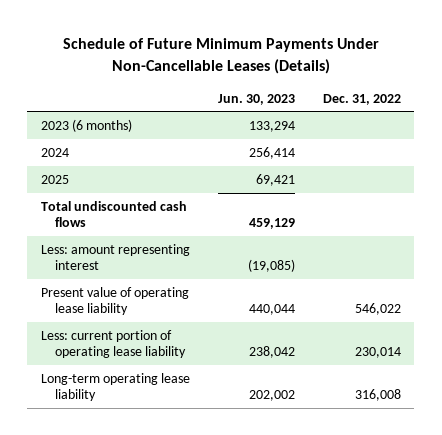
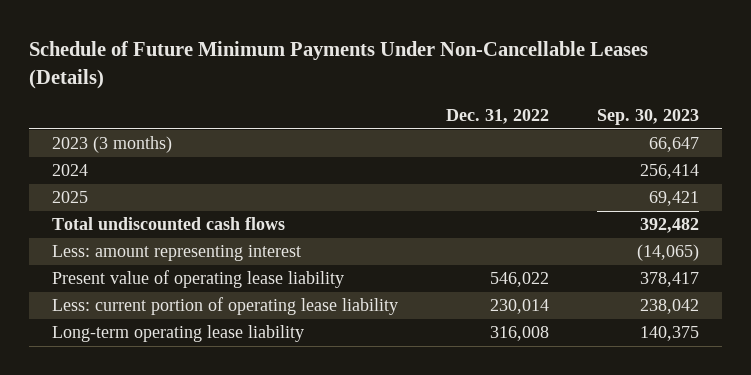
[217,93,295,105] Jun. 30, 2023 -> none
none -> [596,109,699,126] Sep. 30, 2023
[41,118,133,132] 2023 (6 months) -> [52,136,173,154] 2023 (3 months)

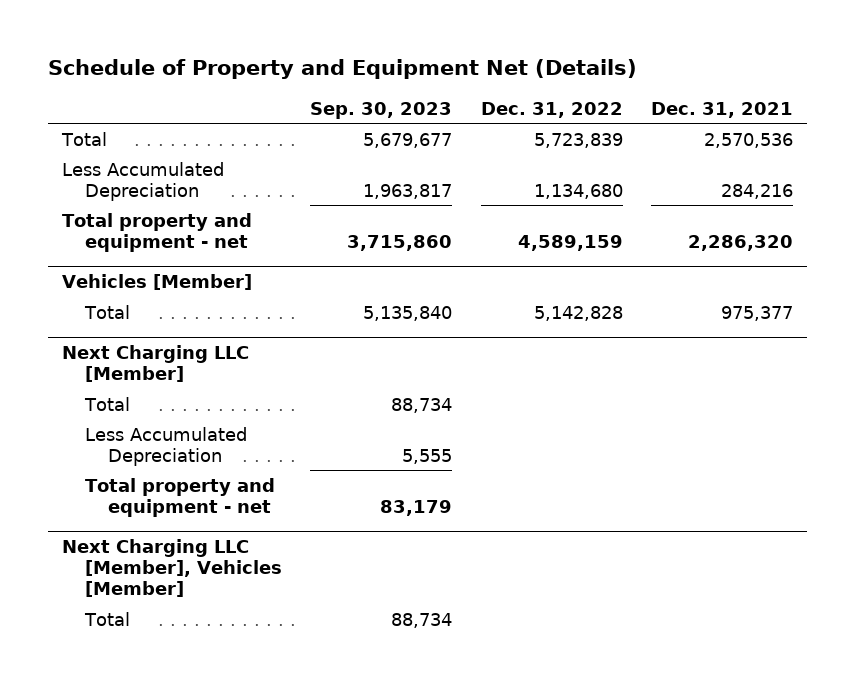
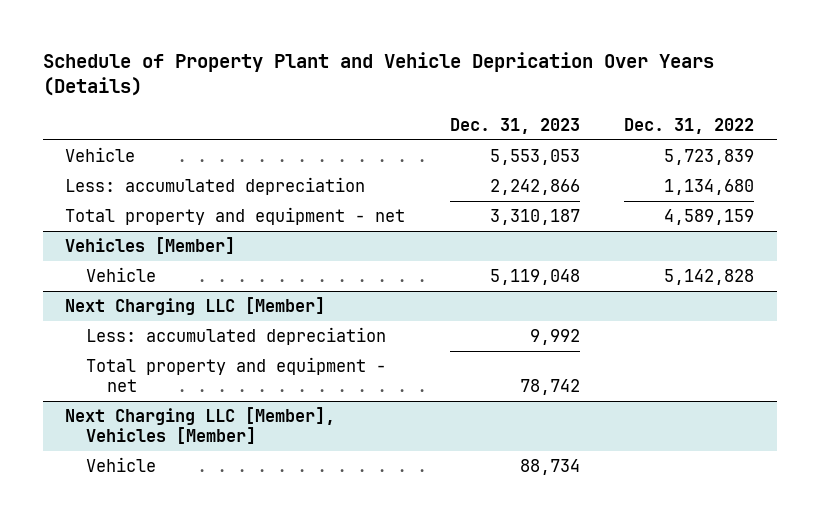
[47,59,637,80] Schedule of Property and Equipment Net (Details) -> [42,51,714,97] Schedule of Property Plant and Vehicle Deprication Over Years (Details)
[310,101,453,119] Sep. 30, 2023 -> none
[651,101,794,118] Dec. 31, 2021 -> none
none -> [449,117,580,134] Dec. 31, 2023
[61,131,108,146] Total -> [64,146,135,162] Vehicle
[62,161,225,201] Less Accumulated Depreciation -> [64,176,365,195] Less: accumulated depreciation
[84,304,131,319] Total -> [86,266,157,282] Vehicle
[84,396,131,411] Total -> none
[85,426,248,466] Less Accumulated Depreciation -> [86,326,387,345] Less: accumulated depreciation
[84,611,131,626] Total -> [86,456,157,472] Vehicle

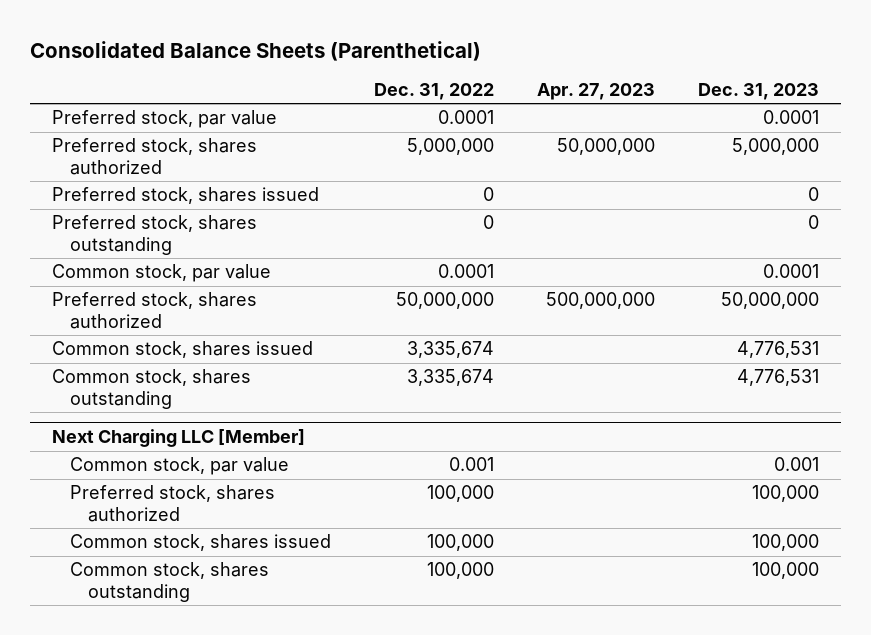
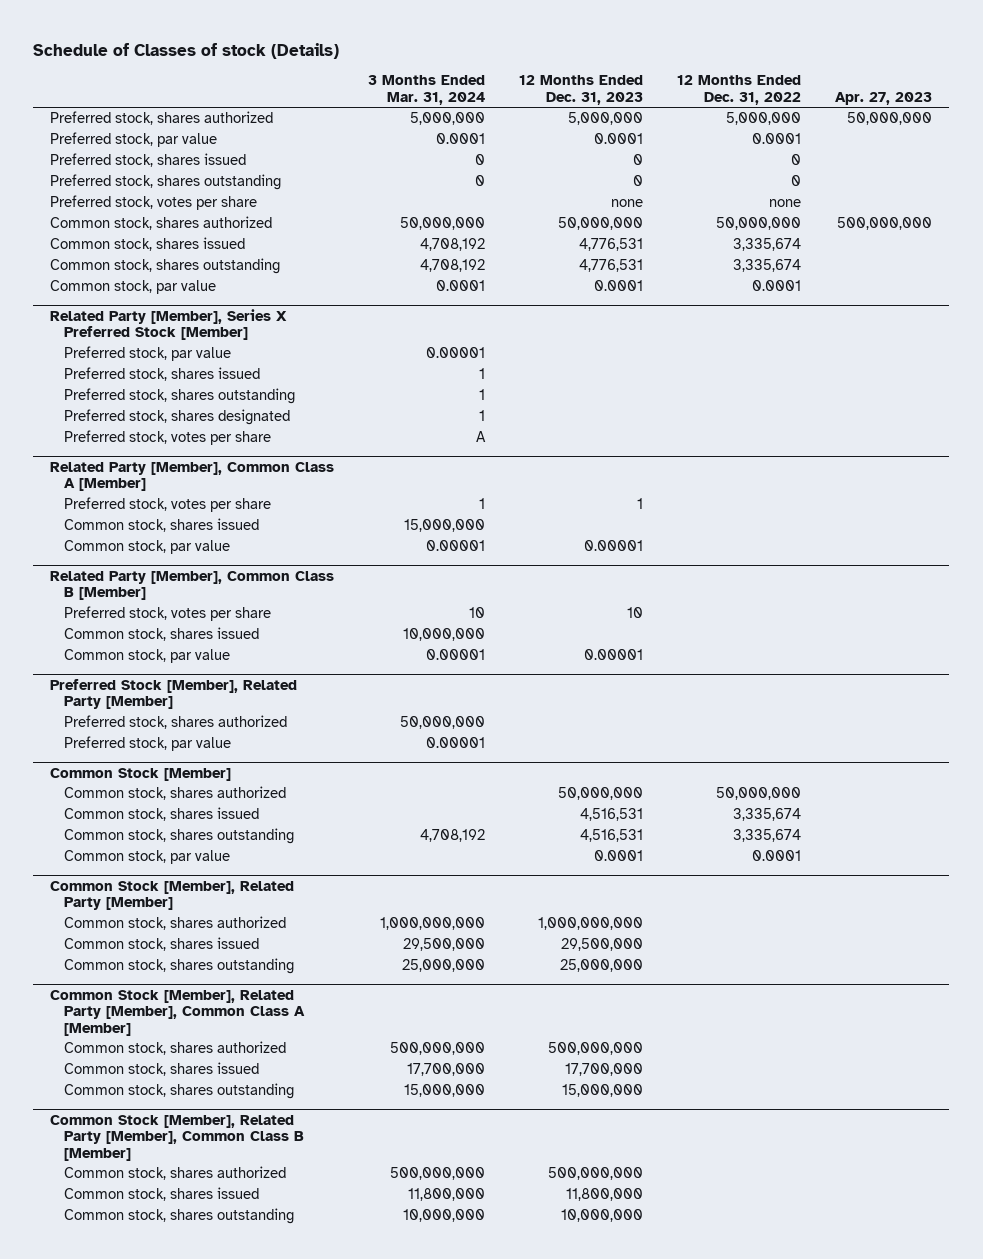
[29,40,481,61] Consolidated Balance Sheets (Parenthetical) -> [33,42,340,59] Schedule of Classes of stock (Details)
[373,82,494,100] Dec. 31, 2022 -> none
[698,82,820,100] Dec. 31, 2023 -> none
none -> [368,75,486,106] 3 Months Ended Mar. 31, 2024
none -> [519,75,644,106] 12 Months Ended Dec. 31, 2023
none -> [677,75,802,106] 12 Months Ended Dec. 31, 2022
[51,110,277,129] Preferred stock, par value -> [50,132,218,148] Preferred stock, par value
none -> [50,195,258,211] Preferred stock, votes per share
[51,292,257,329] Preferred stock, shares authorized -> [50,216,273,231] Common stock, shares authorized
[51,429,305,448] Next Charging LLC [Member] -> none
[69,457,289,476] Common stock, par value -> none
[69,485,275,522] Preferred stock, shares authorized -> none
[69,534,331,552] Common stock, shares issued -> none
[69,562,269,602] Common stock, shares outstanding -> none
[51,264,271,283] Common stock, par value -> [50,280,217,295] Common stock, par value
none -> [50,308,288,341] Related Party [Member], Series X Preferred Stock [Member]
none -> [64,346,232,362] Preferred stock, par value
none -> [64,367,261,382] Preferred stock, shares issued
none -> [64,388,296,405] Preferred stock, shares outstanding
none -> [64,409,291,426] Preferred stock, shares designated
none -> [64,430,272,446] Preferred stock, votes per share
none -> [50,461,335,492] Related Party [Member], Common Class A [Member]
none -> [64,497,272,513] Preferred stock, votes per share
none -> [64,518,260,533] Common stock, shares issued
none -> [64,540,231,555] Common stock, par value
none -> [50,570,335,601] Related Party [Member], Common Class B [Member]
none -> [64,606,272,622] Preferred stock, votes per share
none -> [64,627,260,642] Common stock, shares issued
none -> [64,649,231,664] Common stock, par value
none -> [50,678,298,710] Preferred Stock [Member], Related Party [Member]
none -> [64,715,288,730] Preferred stock, shares authorized
none -> [64,736,232,752] Preferred stock, par value
none -> [50,767,232,781] Common Stock [Member]
none -> [64,786,287,801] Common stock, shares authorized
none -> [64,807,260,822] Common stock, shares issued
none -> [64,828,295,845] Common stock, shares outstanding
none -> [64,850,231,865] Common stock, par value
none -> [50,880,295,911] Common Stock [Member], Related Party [Member]
none -> [64,916,287,931] Common stock, shares authorized
none -> [64,937,260,952] Common stock, shares issued
none -> [64,958,295,975] Common stock, shares outstanding
none -> [50,989,306,1036] Common Stock [Member], Related Party [Member], Common Class A [Member]
none -> [64,1041,287,1056] Common stock, shares authorized
none -> [64,1062,260,1077] Common stock, shares issued
none -> [64,1083,295,1100] Common stock, shares outstanding
none -> [50,1114,305,1161] Common Stock [Member], Related Party [Member], Common Class B [Member]
none -> [64,1166,287,1181] Common stock, shares authorized
none -> [64,1187,260,1202] Common stock, shares issued
none -> [64,1208,295,1225] Common stock, shares outstanding

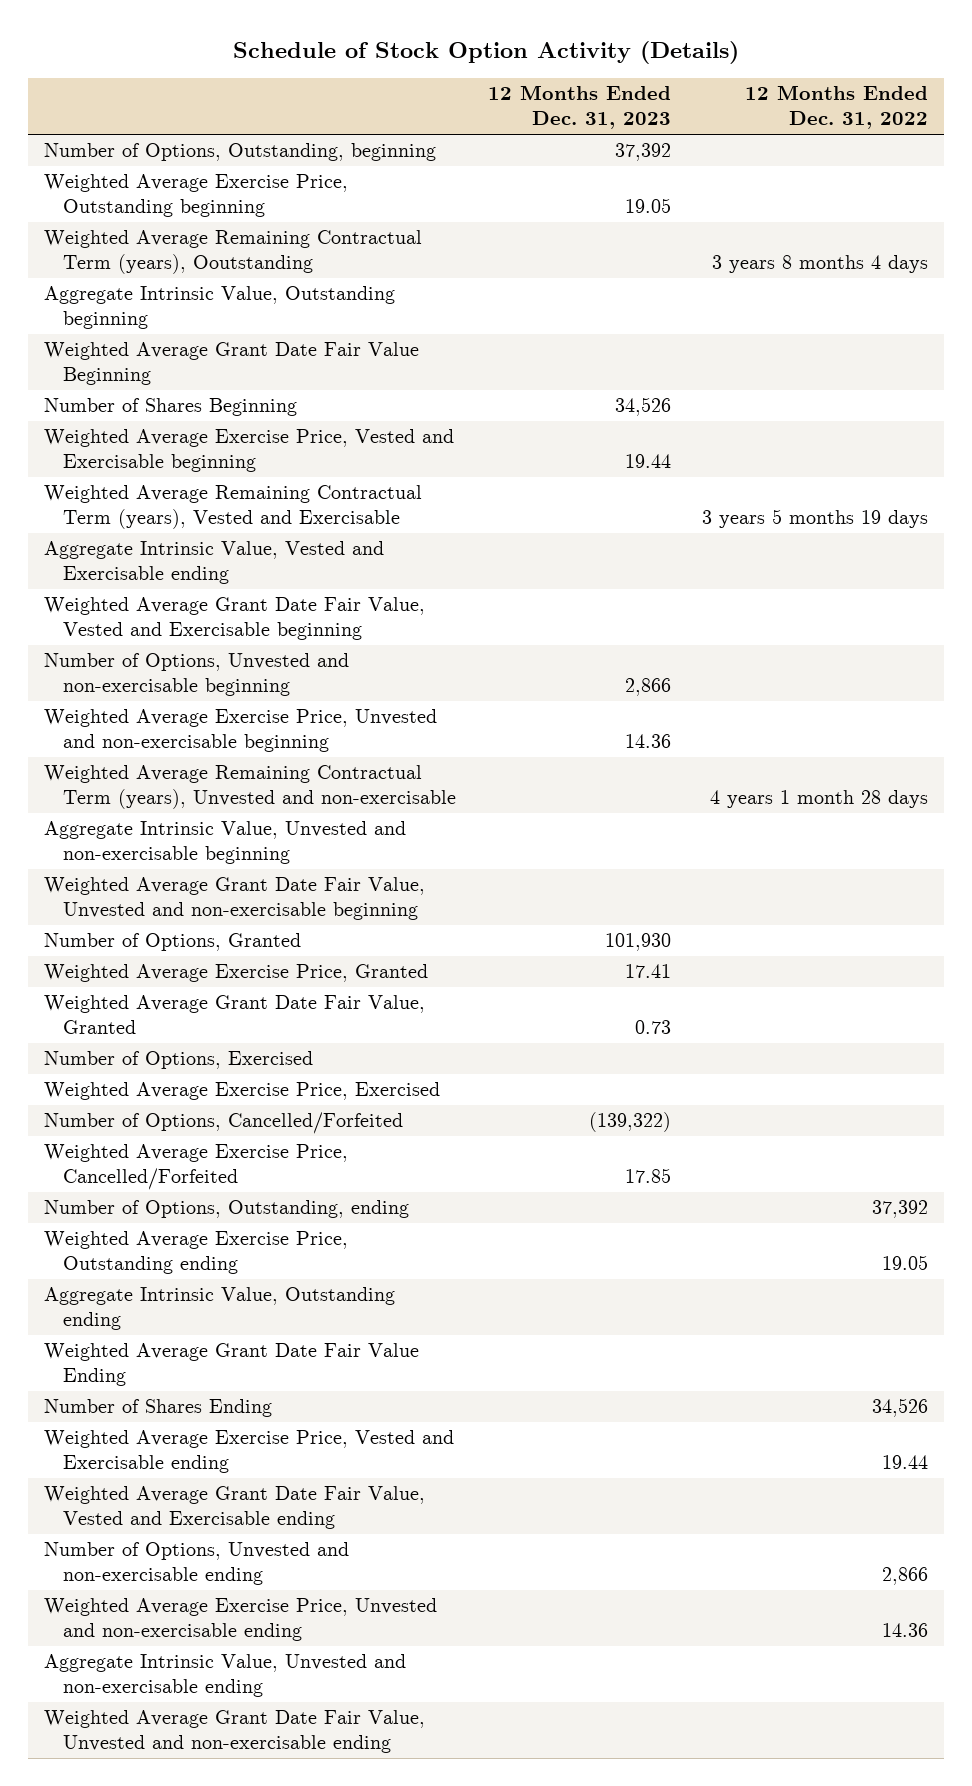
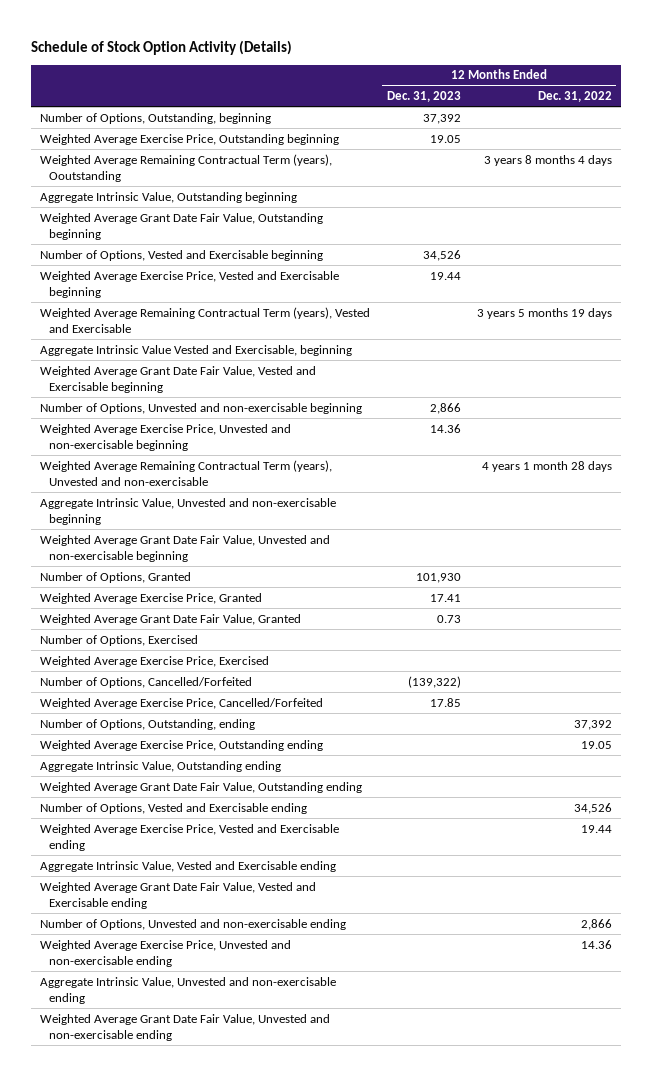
[43,342,419,386] Weighted Average Grant Date Fair Value Beginning -> [39,212,323,241] Weighted Average Grant Date Fair Value, Outstanding beginning
[43,398,297,417] Number of Shares Beginning -> [39,249,323,261] Number of Options, Vested and Exercisable beginning
none -> [39,344,352,356] Aggregate Intrinsic Value Vested and Exercisable, beginning
[43,1343,419,1387] Weighted Average Grant Date Fair Value Ending -> [39,781,362,793] Weighted Average Grant Date Fair Value, Outstanding ending
[43,1399,272,1418] Number of Shares Ending -> [39,802,307,814] Number of Options, Vested and Exercisable ending
[43,541,384,585] Aggregate Intrinsic Value, Vested and Exercisable ending -> [39,860,336,872] Aggregate Intrinsic Value, Vested and Exercisable ending

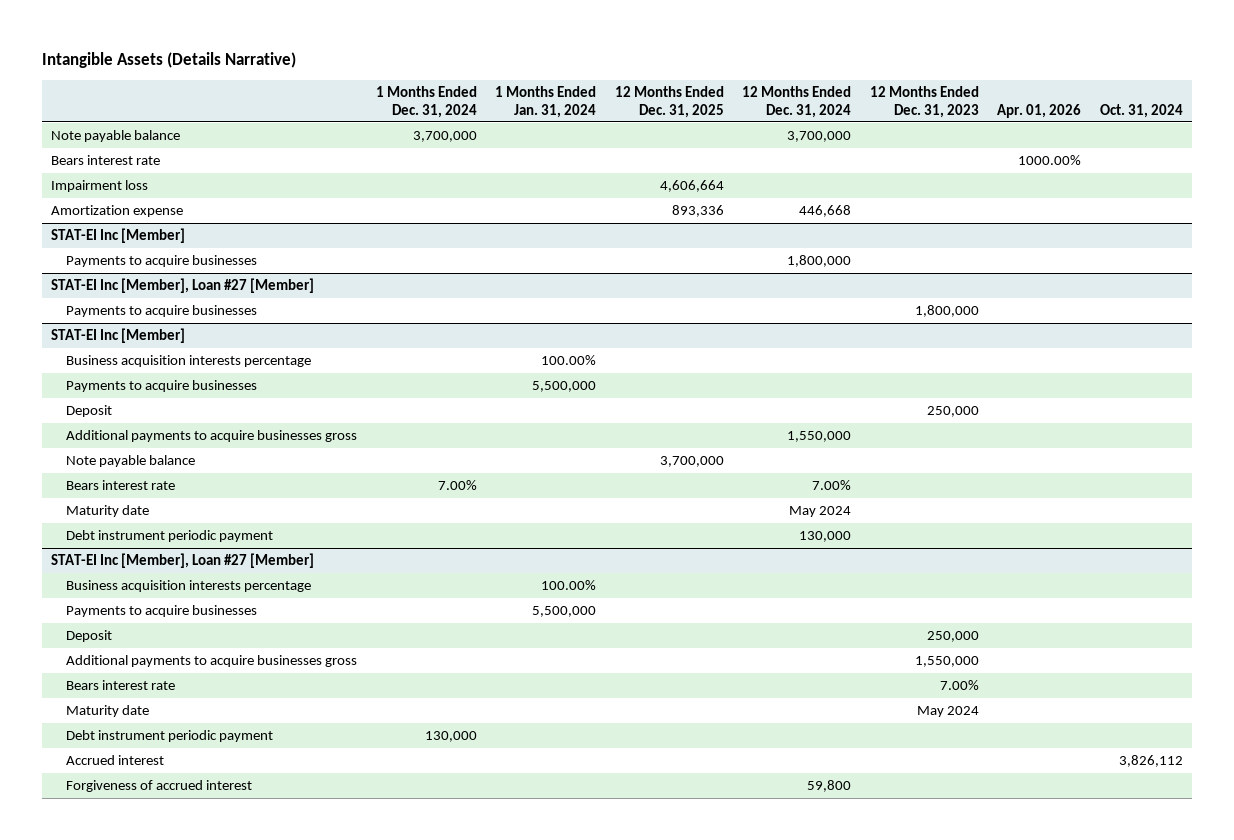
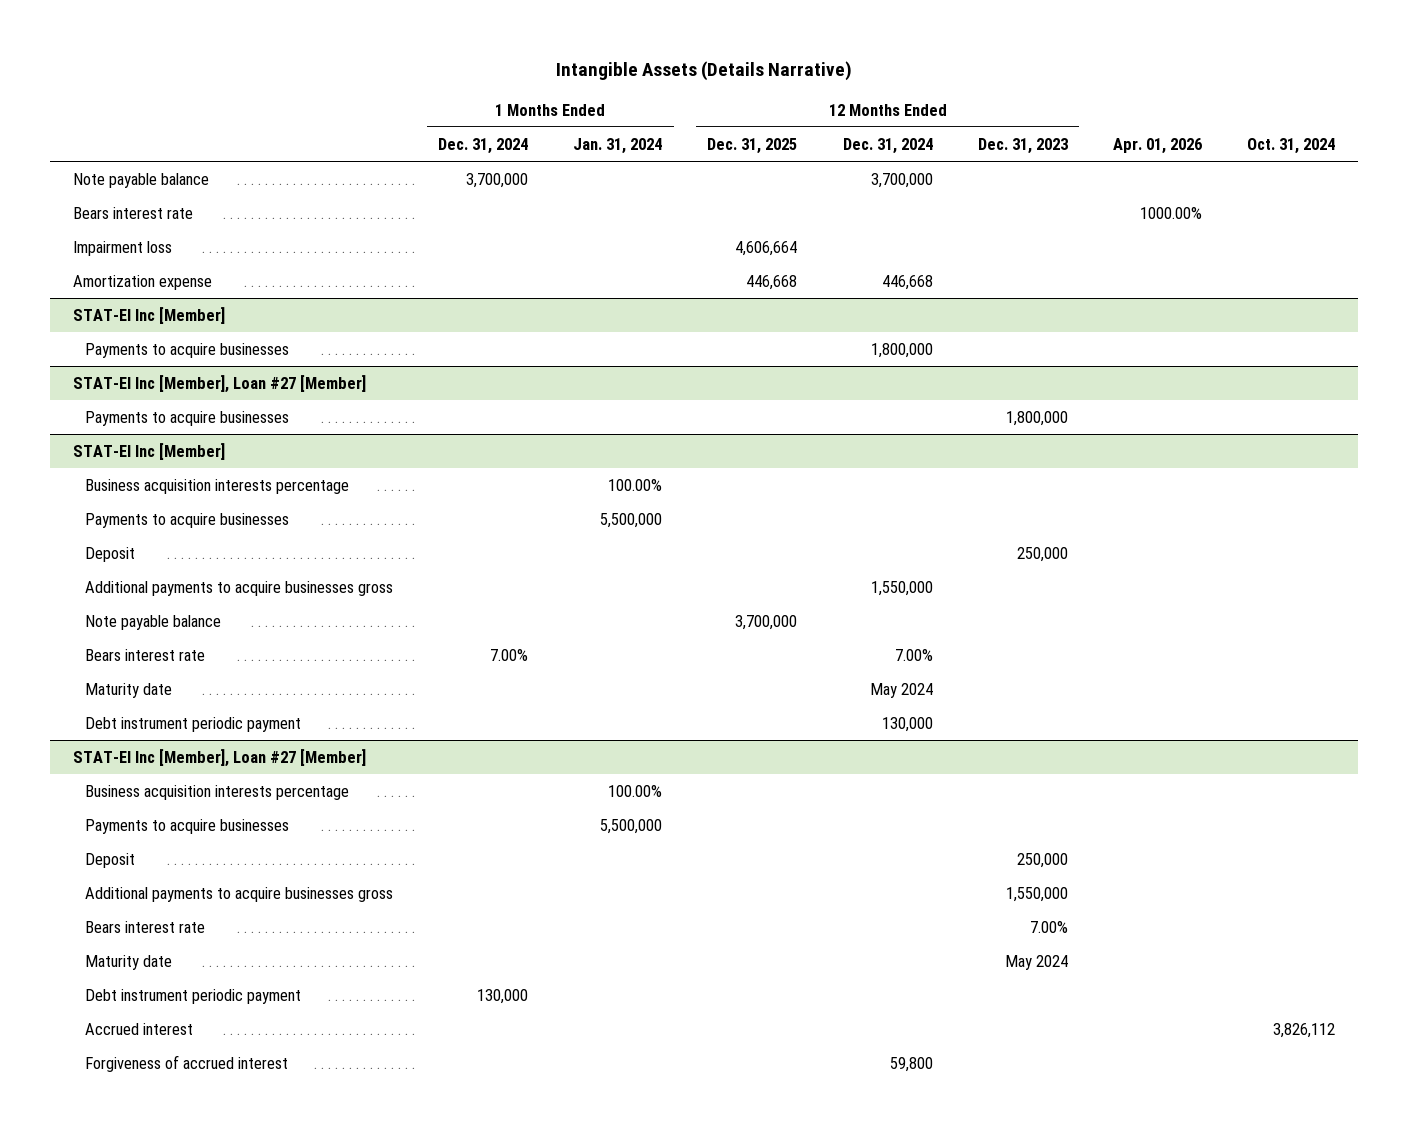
[671,205,724,218] 893,336 -> [746,275,798,291] 446,668

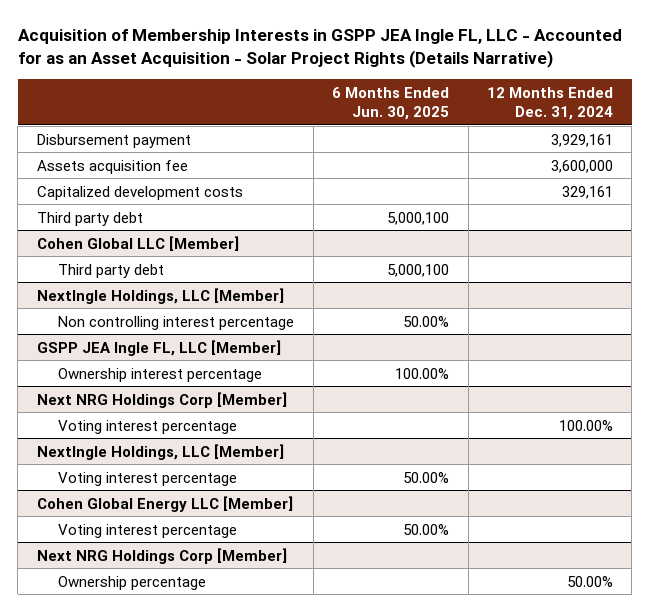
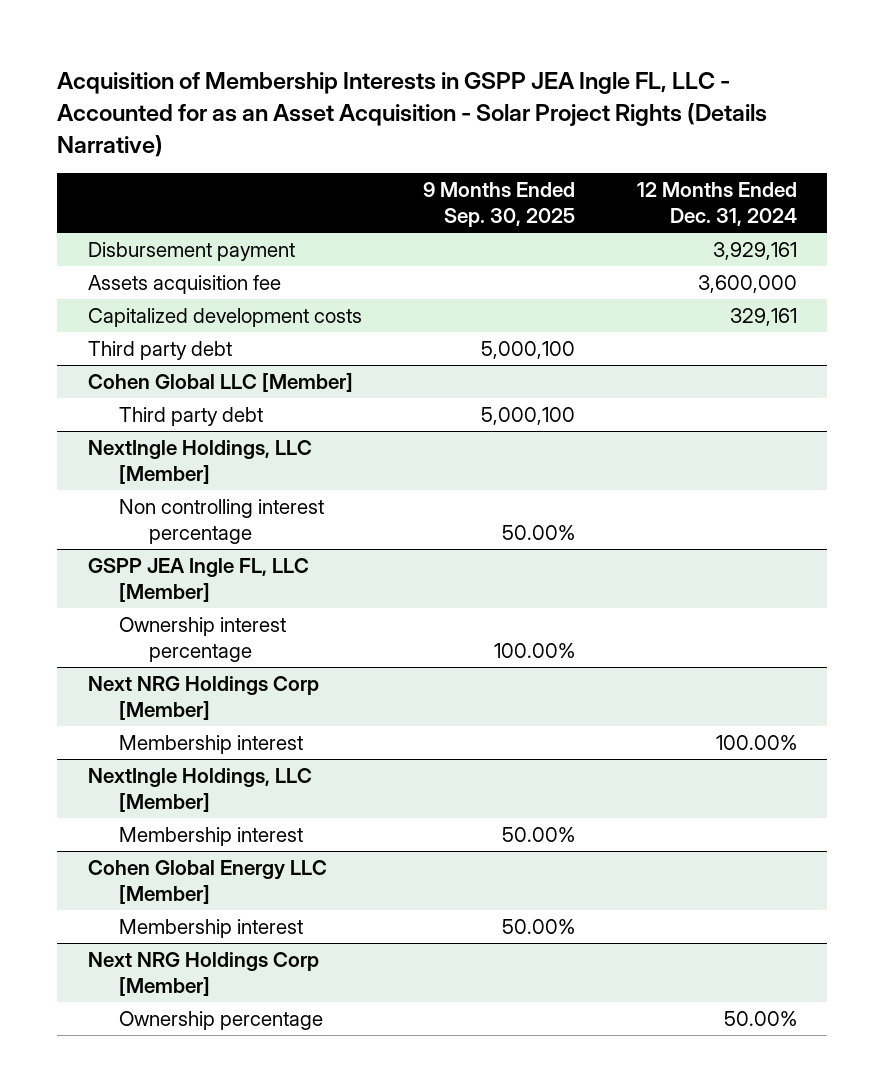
[332,86,450,120] 6 Months Ended Jun. 30, 2025 -> none
none -> [423,181,576,228] 9 Months Ended Sep. 30, 2025
[58,419,238,434] Voting interest percentage -> [118,734,303,754] Membership interest
[58,471,238,486] Voting interest percentage -> [118,826,303,846] Membership interest
[58,523,238,538] Voting interest percentage -> [118,918,303,938] Membership interest

